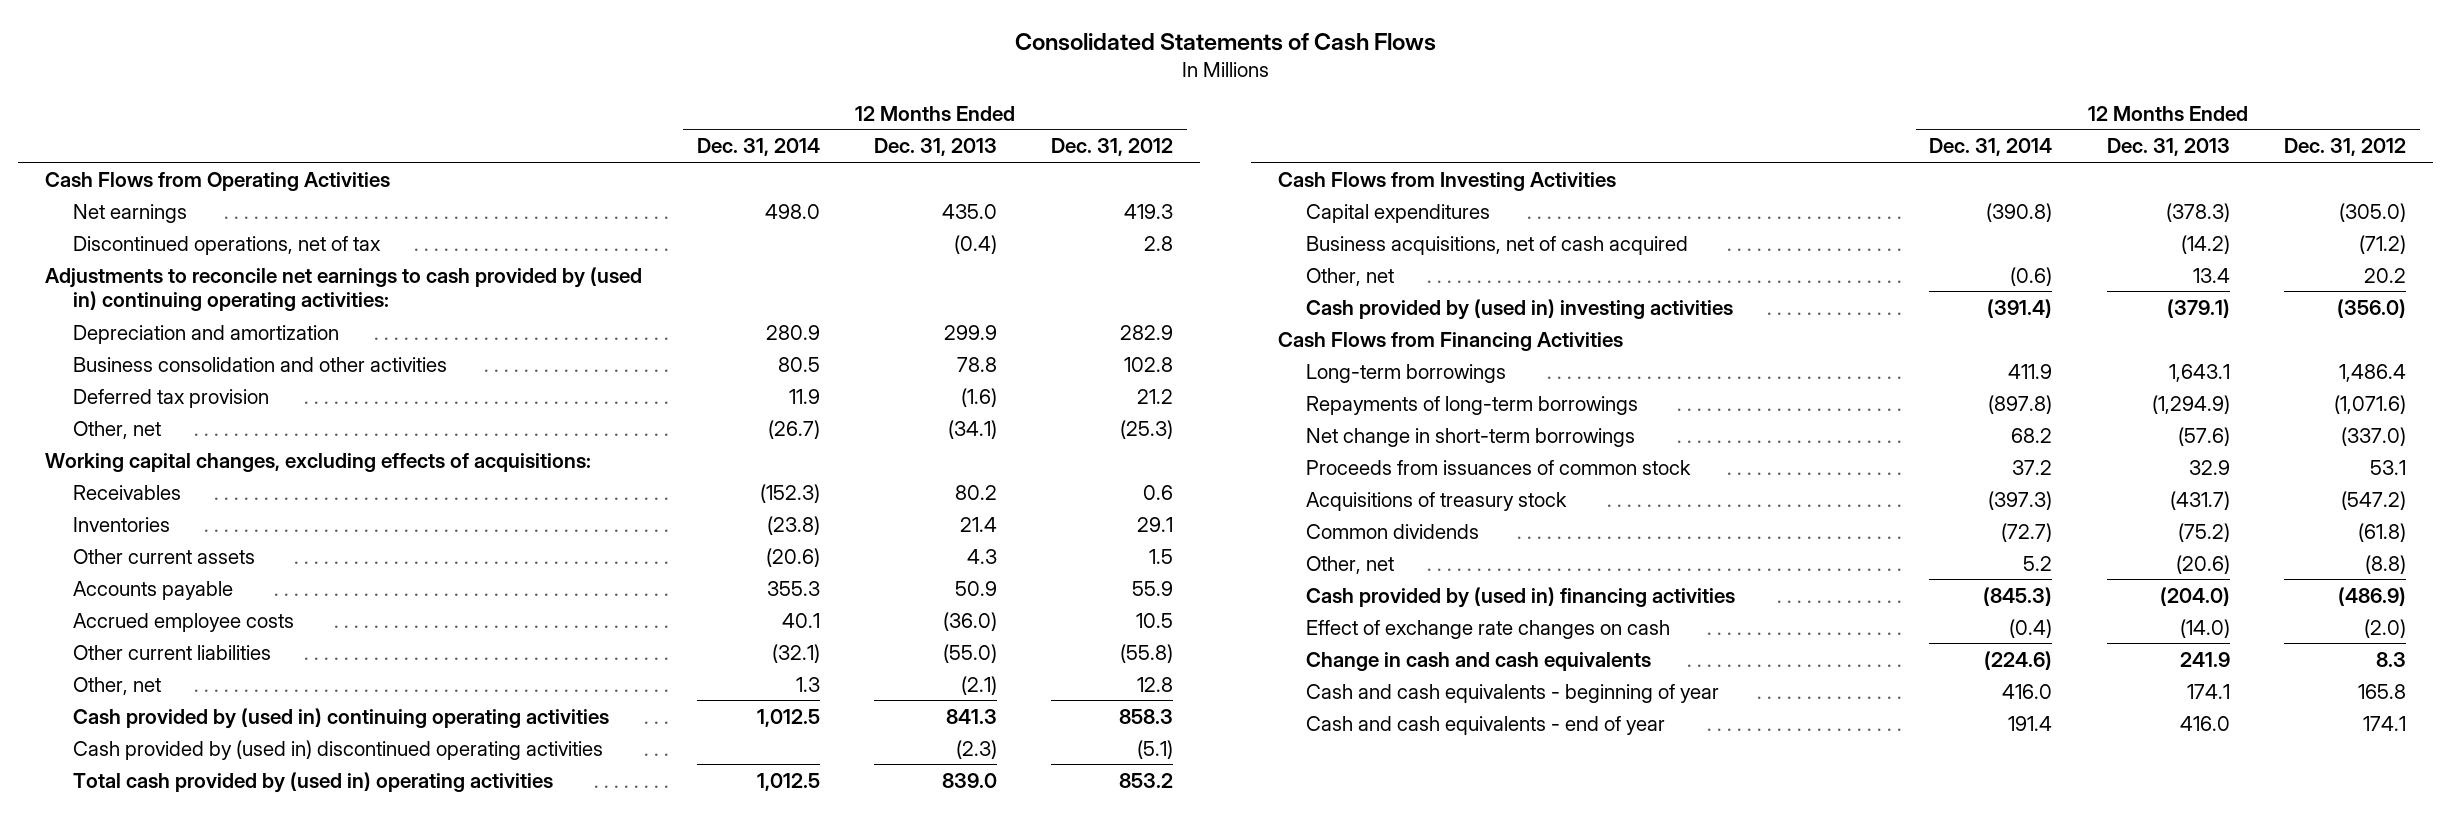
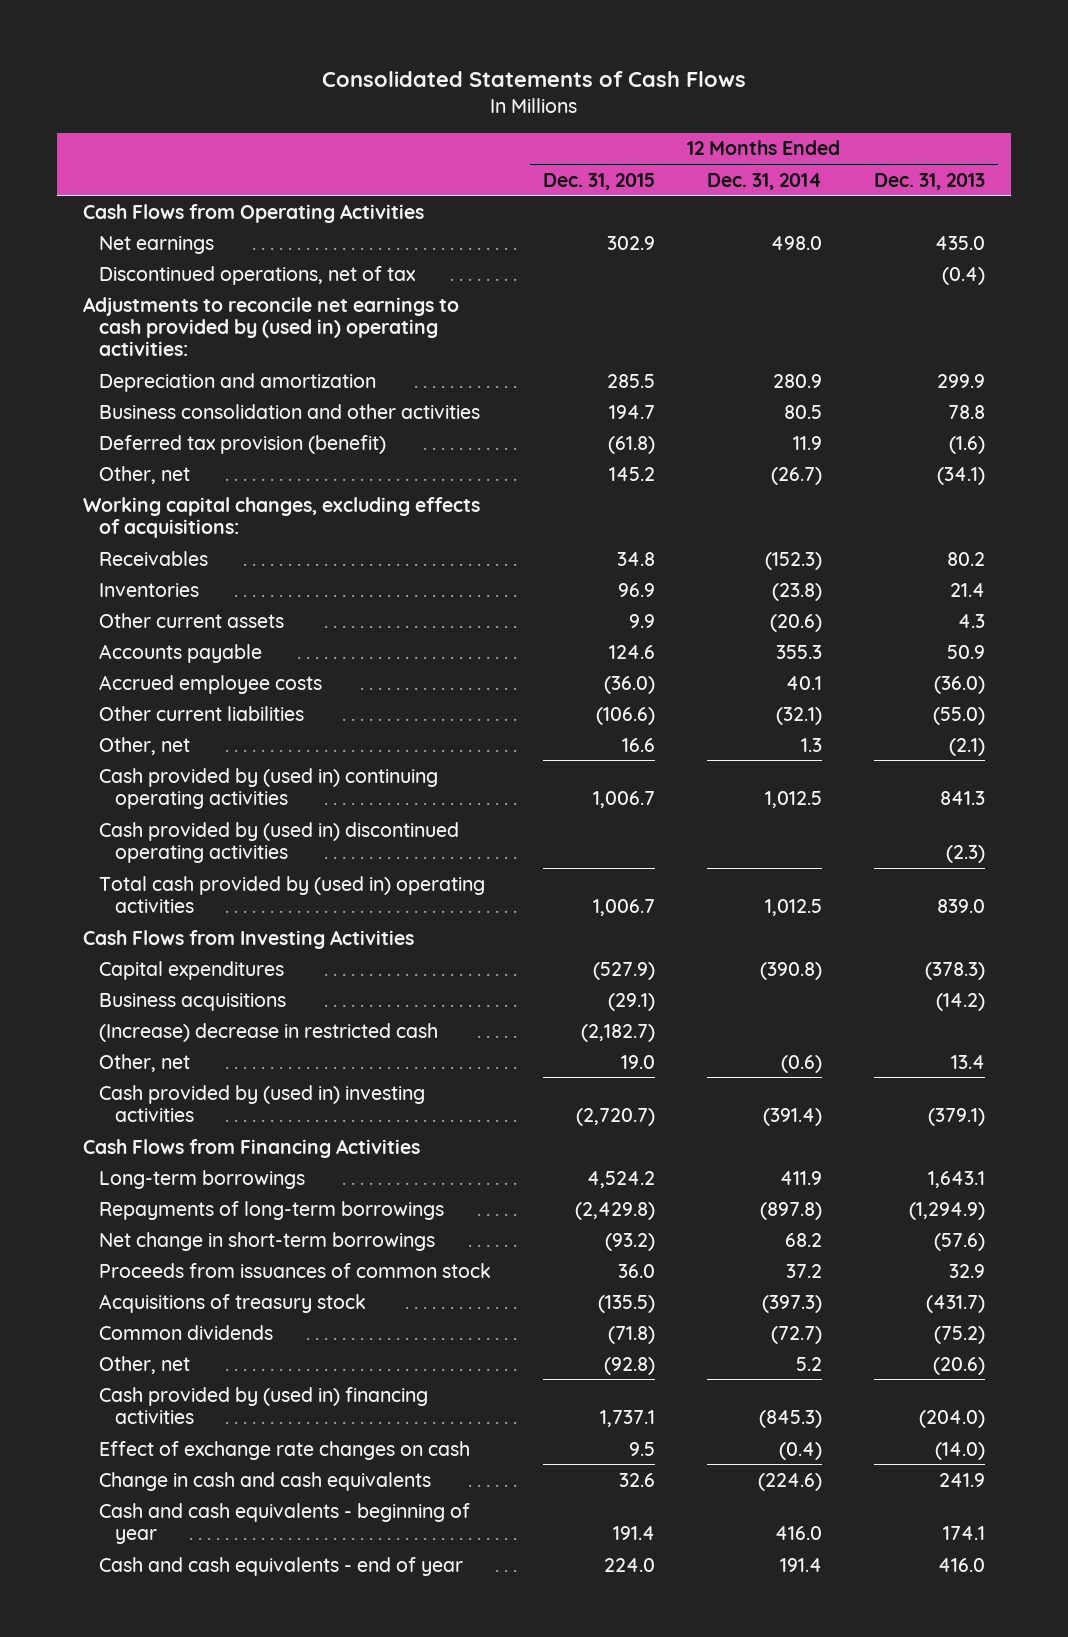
[1051,138,1174,157] Dec. 31, 2012 -> none
none -> [542,172,655,190] Dec. 31, 2015
[45,266,643,311] Adjustments to reconcile net earnings to cash provided by (used in) continuing operating activities: -> [83,296,460,357] Adjustments to reconcile net earnings to cash provided by (used in) operating activities:
[73,388,270,408] Deferred tax provision -> [98,434,386,454] Deferred tax provision (benefit)
[1306,235,1689,255] Business acquisitions, net of cash acquired -> [98,992,286,1011] Business acquisitions
none -> [98,1022,438,1042] (Increase) decrease in restricted cash

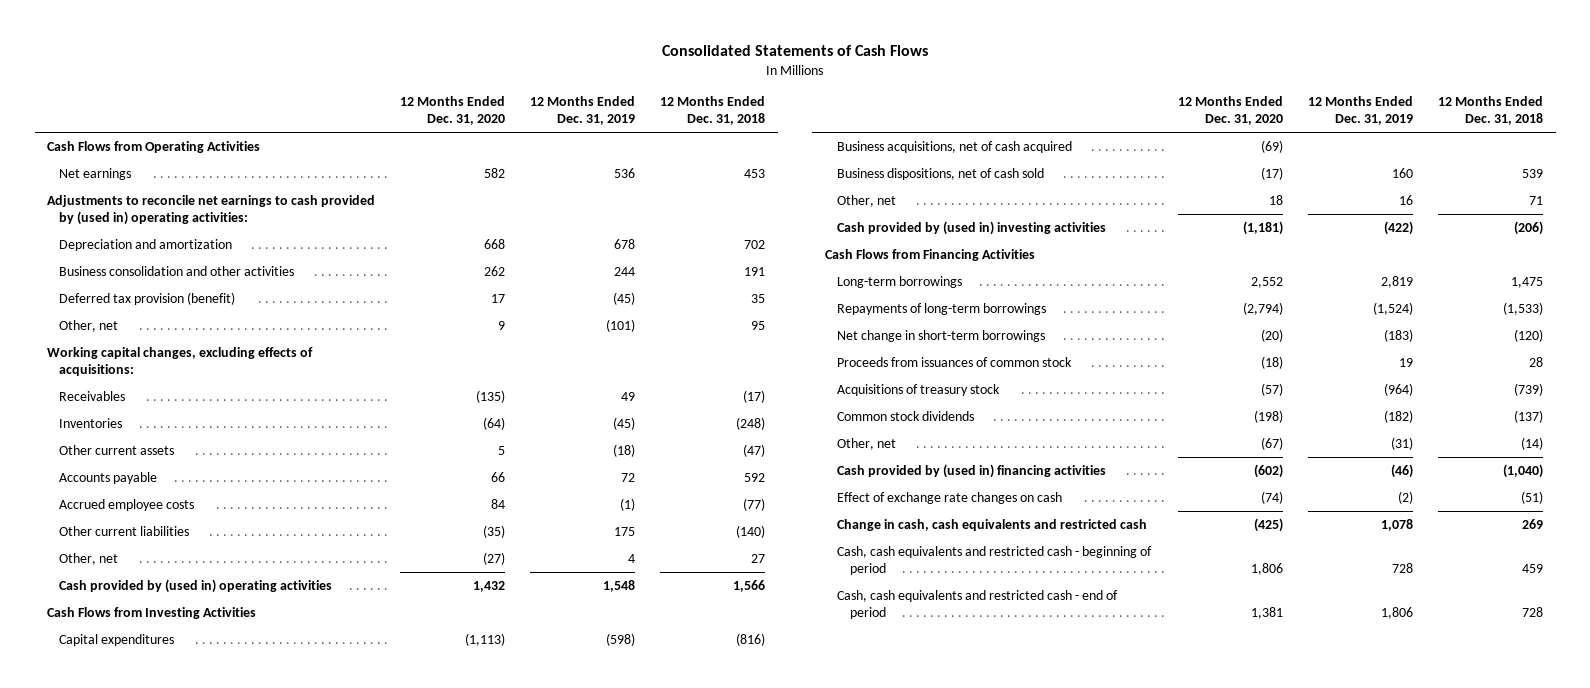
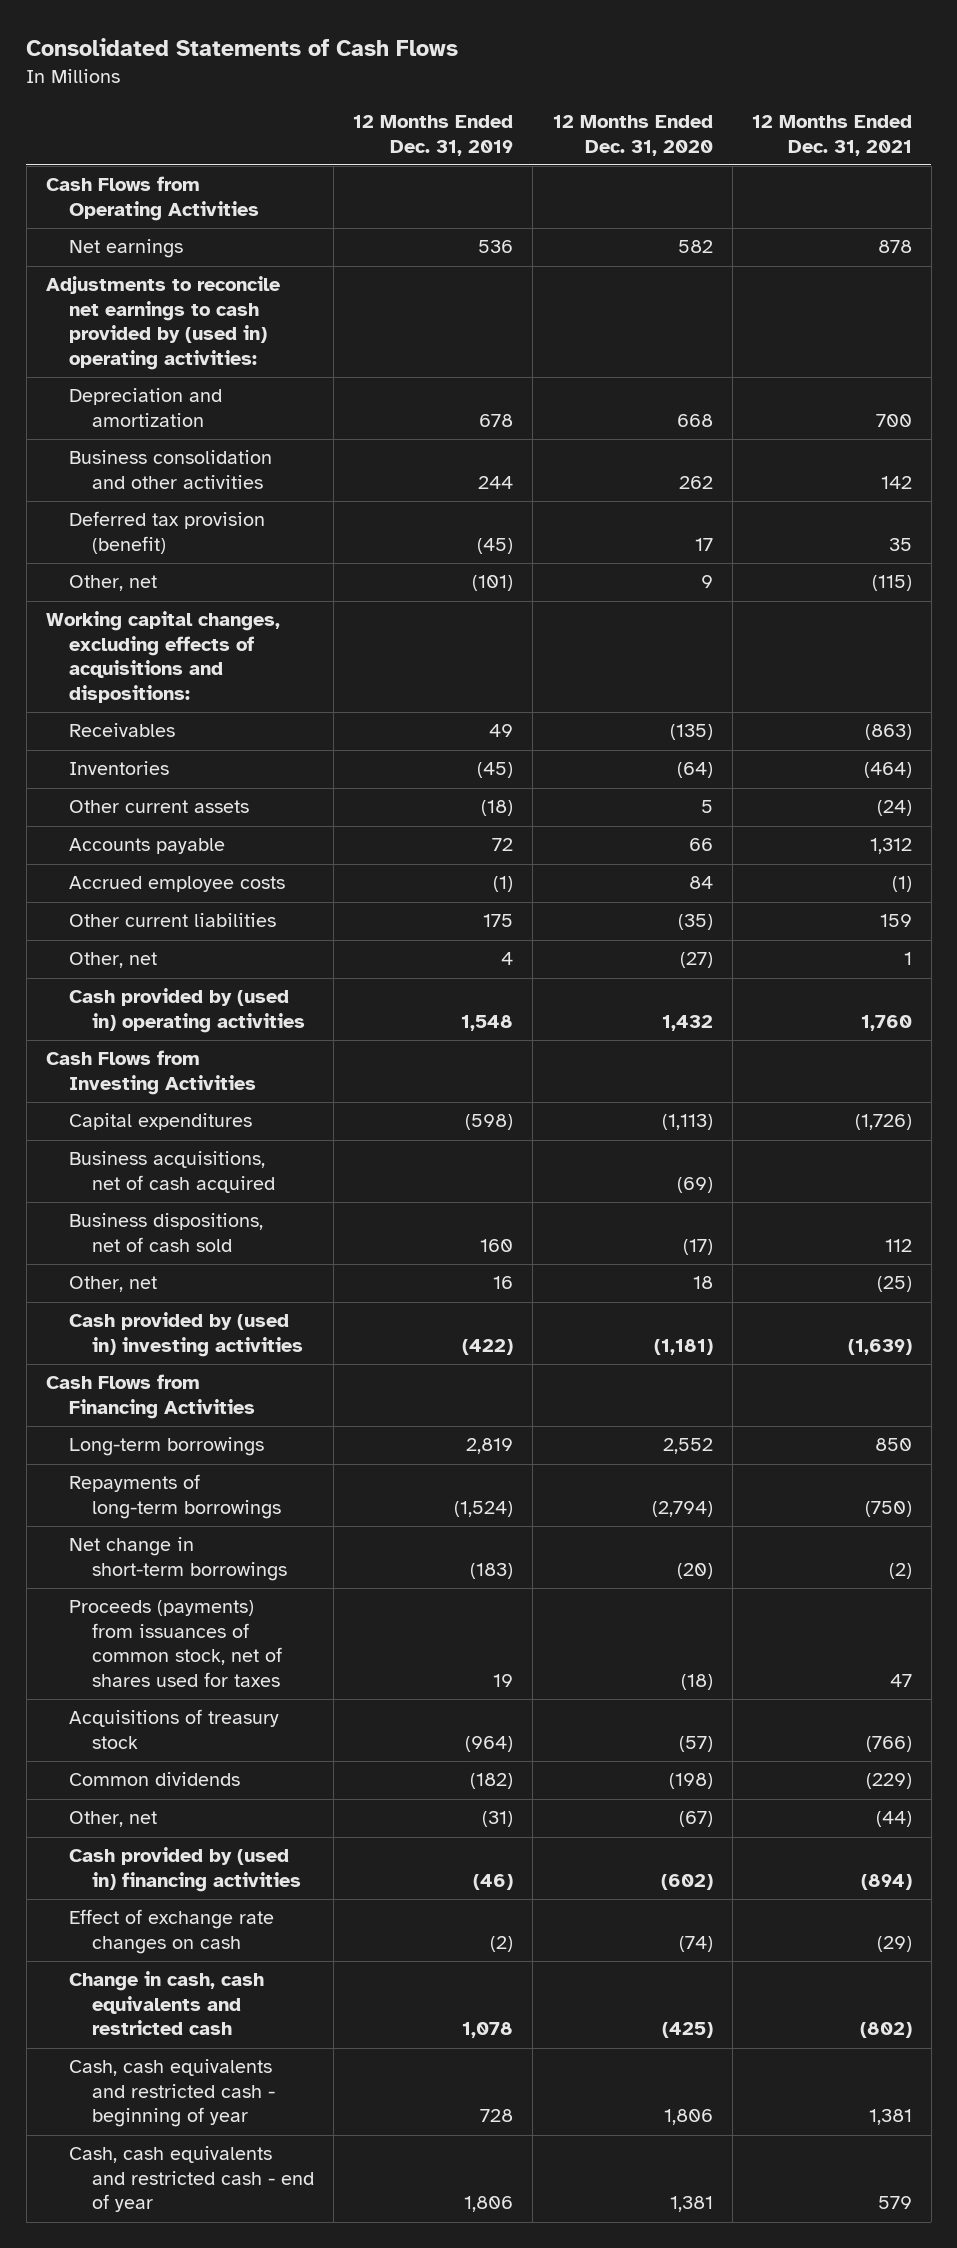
[660,96,766,126] 12 Months Ended Dec. 31, 2018 -> none
none -> [751,115,912,156] 12 Months Ended Dec. 31, 2021
[47,346,314,376] Working capital changes, excluding effects of acquisitions: -> [45,611,280,703] Working capital changes, excluding effects of acquisitions and dispositions:
[837,356,1073,367] Proceeds from issuances of common stock -> [68,1600,282,1687] Proceeds (payments) from issuances of common stock, net of shares used for taxes
[837,410,975,421] Common stock dividends -> [68,1772,240,1787] Common dividends
[837,545,1153,575] Cash, cash equivalents and restricted cash - beginning of period -> [68,2059,275,2128] Cash, cash equivalents and restricted cash - beginning of year
[837,589,1119,619] Cash, cash equivalents and restricted cash - end of period -> [68,2146,314,2213] Cash, cash equivalents and restricted cash - end of year

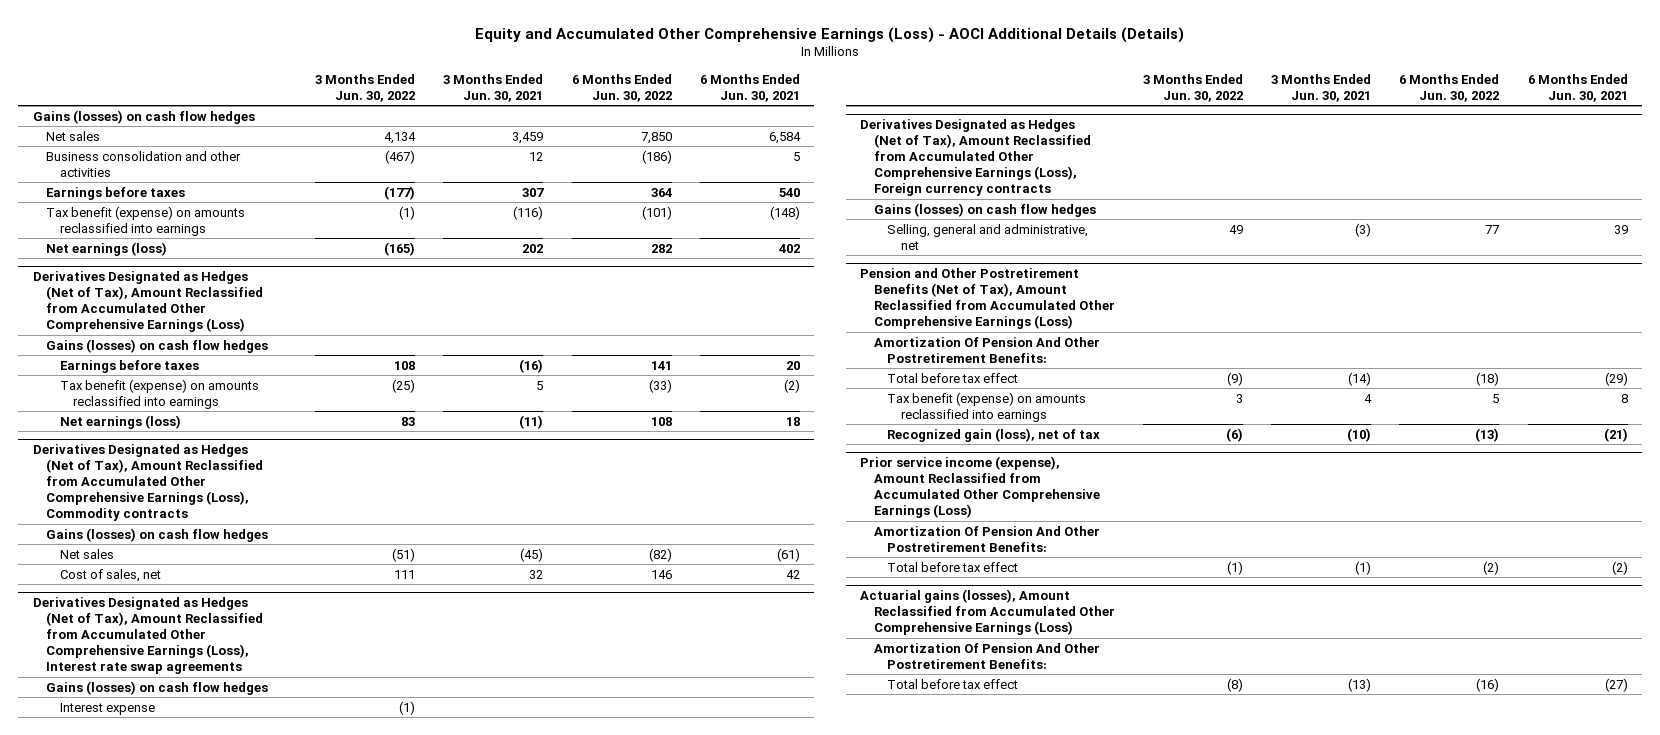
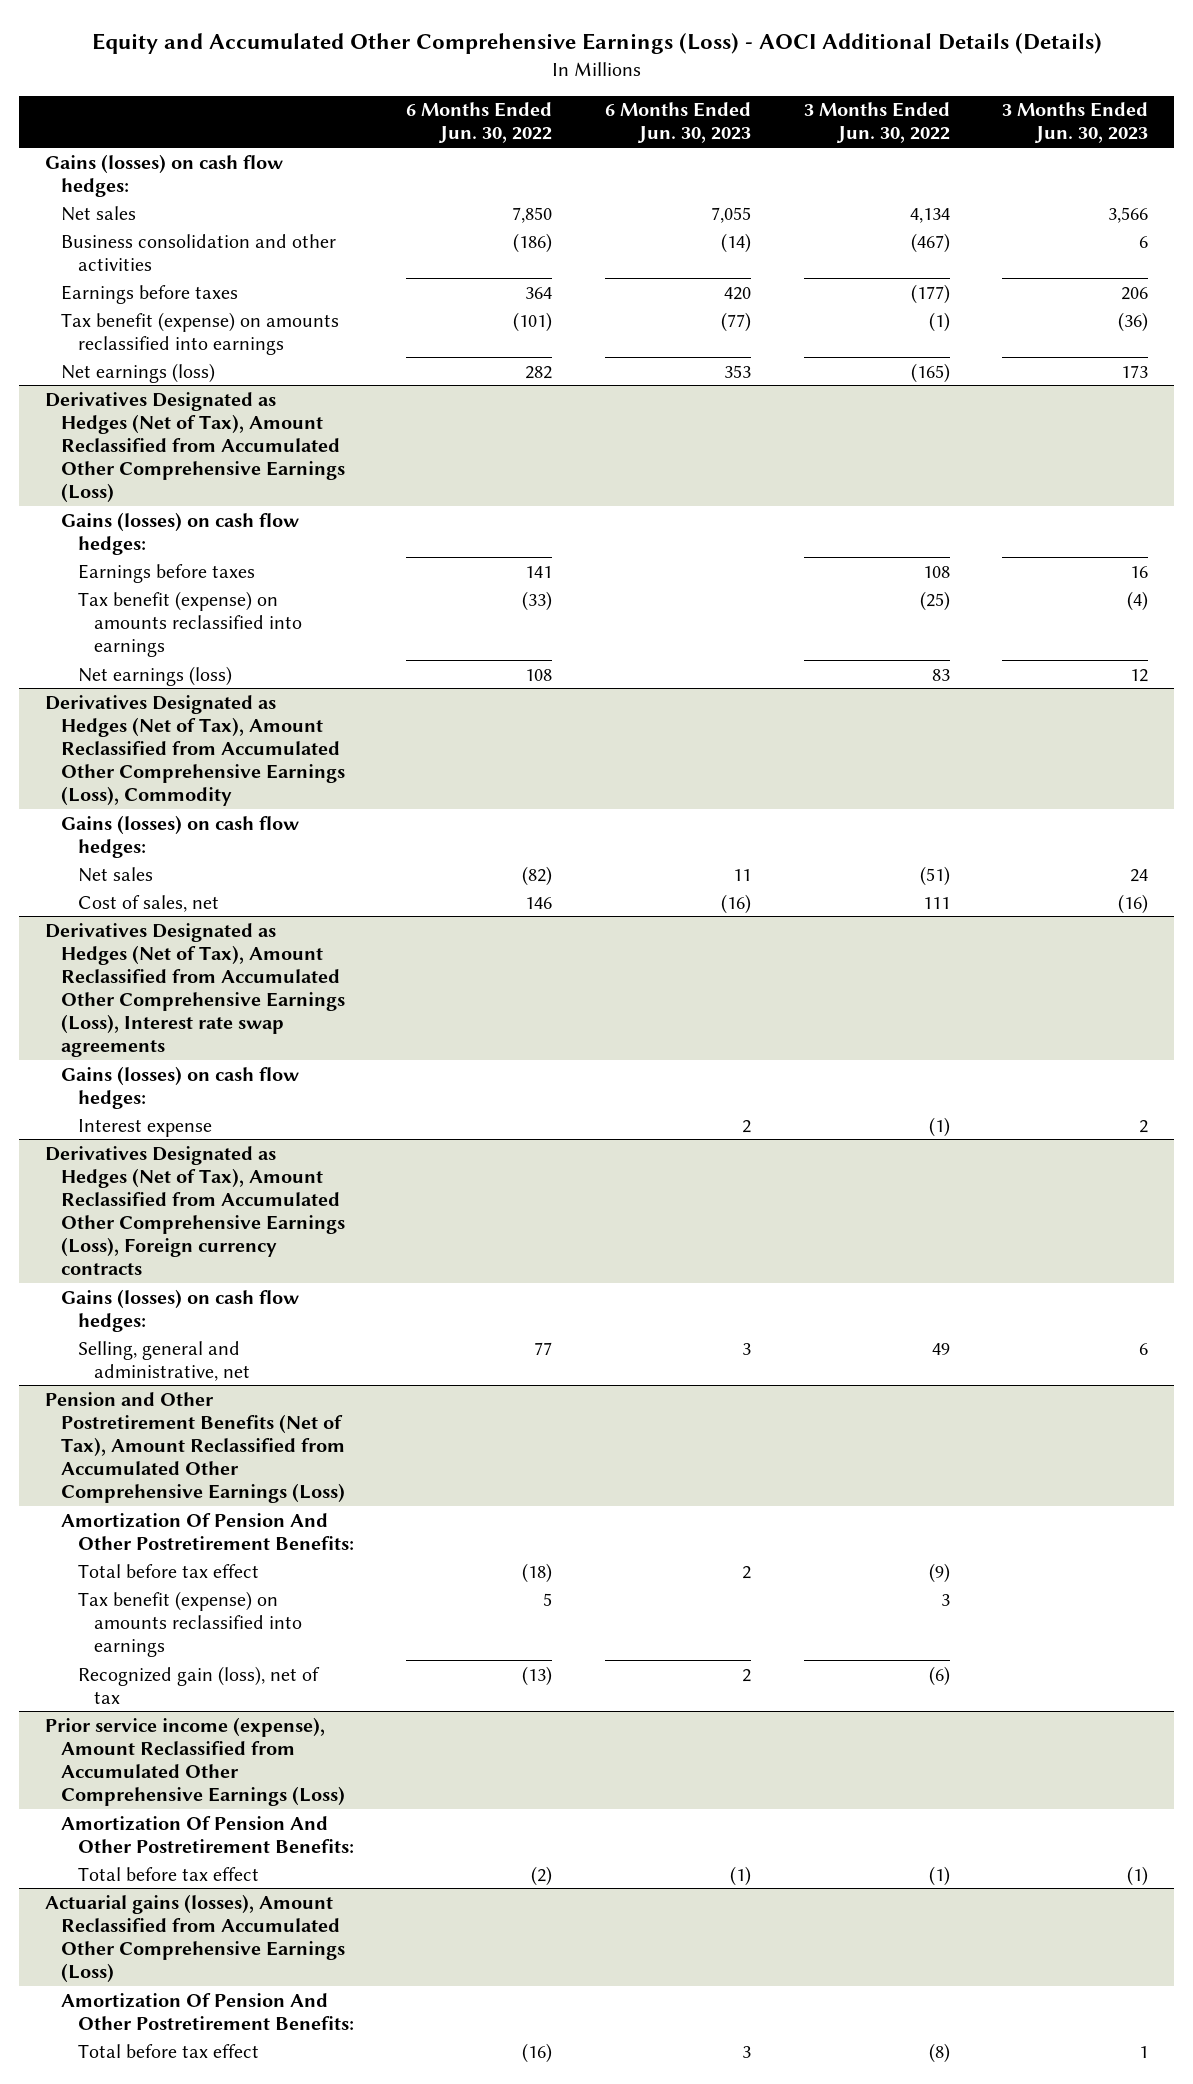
[443,73,544,102] 3 Months Ended Jun. 30, 2021 -> none
[699,73,800,102] 6 Months Ended Jun. 30, 2021 -> none
none -> [605,102,752,144] 6 Months Ended Jun. 30, 2023
none -> [1002,102,1149,144] 3 Months Ended Jun. 30, 2023
[32,109,255,124] Gains (losses) on cash flow hedges -> [44,153,283,197] Gains (losses) on cash flow hedges:
[46,338,269,353] Gains (losses) on cash flow hedges -> [61,511,300,555] Gains (losses) on cash flow hedges:
[32,443,264,522] Derivatives Designated as Hedges (Net of Tax), Amount Reclassified from Accumulated Other Comprehensive Earnings (Loss), Commodity contracts -> [44,694,346,807] Derivatives Designated as Hedges (Net of Tax), Amount Reclassified from Accumulated Other Comprehensive Earnings (Loss), Commodity
[46,527,269,542] Gains (losses) on cash flow hedges -> [61,814,300,858] Gains (losses) on cash flow hedges:
[46,680,269,695] Gains (losses) on cash flow hedges -> [61,1065,300,1109] Gains (losses) on cash flow hedges:
[873,202,1096,217] Gains (losses) on cash flow hedges -> [61,1288,300,1332] Gains (losses) on cash flow hedges:

